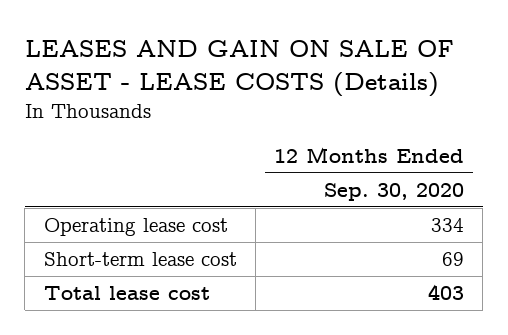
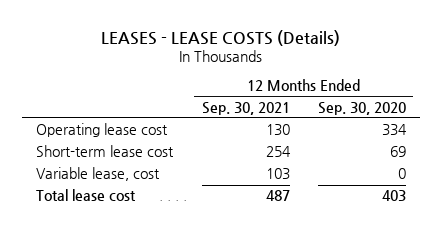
[24,40,454,97] LEASES AND GAIN ON SALE OF ASSET - LEASE COSTS (Details) -> [101,30,341,47] LEASES - LEASE COSTS (Details)
none -> [201,101,290,115] Sep. 30, 2021
none -> [36,167,161,182] Variable lease, cost

